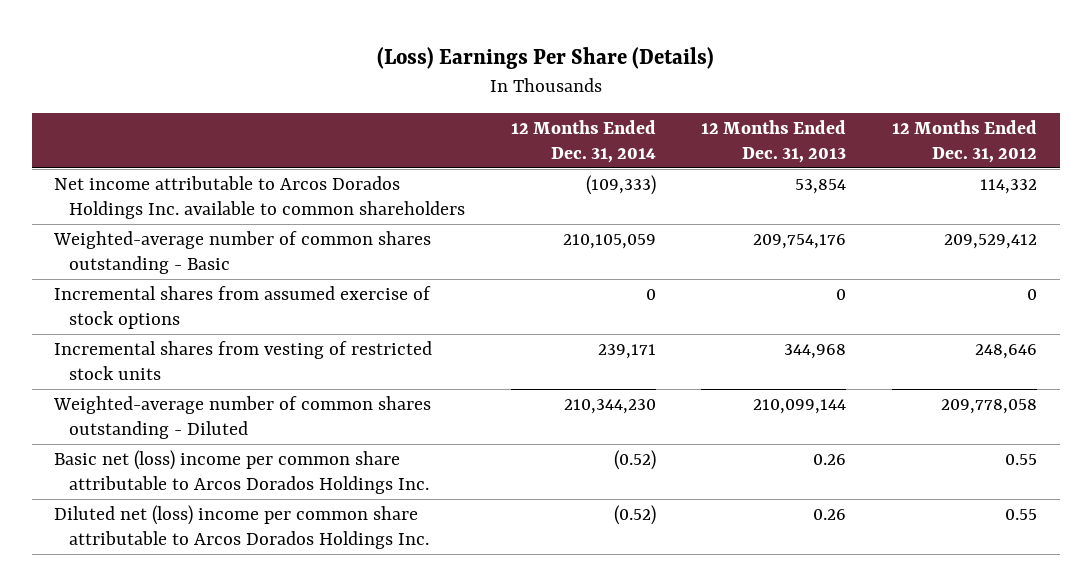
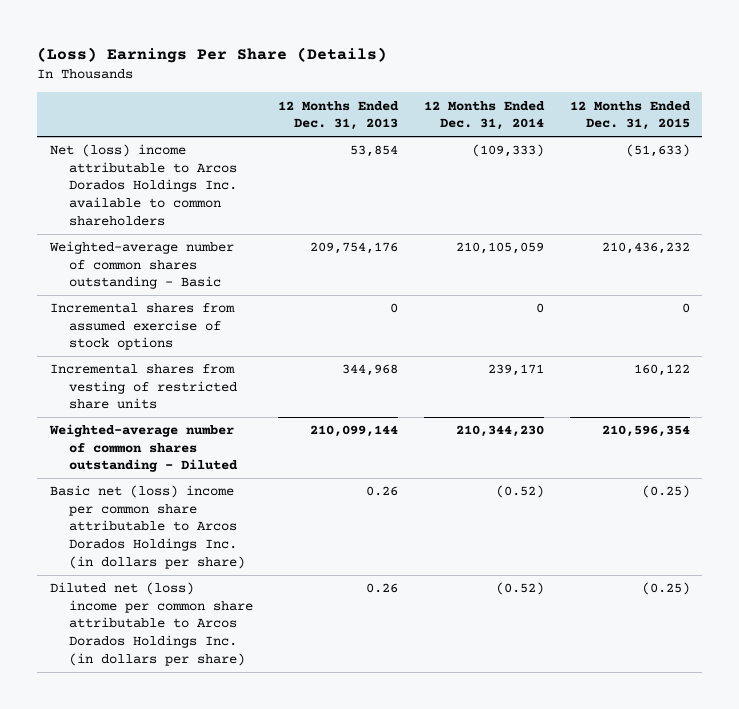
[891,120,1037,163] 12 Months Ended Dec. 31, 2012 -> none
none -> [569,100,691,131] 12 Months Ended Dec. 31, 2015
[54,176,466,219] Net income attributable to Arcos Dorados Holdings Inc. available to common shareholders -> [49,144,237,226] Net (loss) income attributable to Arcos Dorados Holdings Inc. available to common shareholders
[54,341,433,380] Incremental shares from vesting of restricted stock units -> [49,364,237,410] Incremental shares from vesting of restricted share units
[54,450,430,494] Basic net (loss) income per common share attributable to Arcos Dorados Holdings Inc. -> [49,485,245,569] Basic net (loss) income per common share attributable to Arcos Dorados Holdings Inc. (in dollars per share)
[54,505,430,549] Diluted net (loss) income per common share attributable to Arcos Dorados Holdings Inc. -> [49,582,253,666] Diluted net (loss) income per common share attributable to Arcos Dorados Holdings Inc. (in dollars per share)

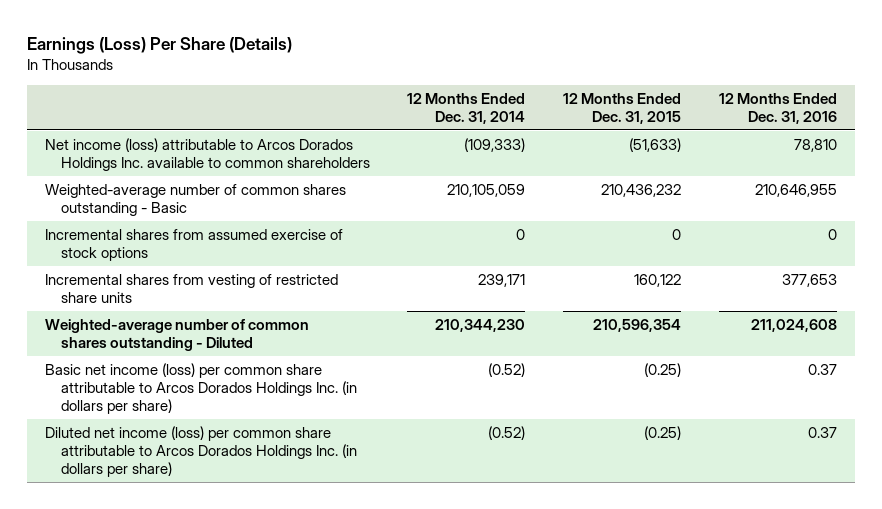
[36,46,387,63] (Loss) Earnings Per Share (Details) -> [26,36,292,54] Earnings (Loss) Per Share (Details)
[278,100,400,131] 12 Months Ended Dec. 31, 2013 -> none
none -> [718,93,837,124] 12 Months Ended Dec. 31, 2016
[49,144,237,226] Net (loss) income attributable to Arcos Dorados Holdings Inc. available to common shareholders -> [45,138,370,171] Net income (loss) attributable to Arcos Dorados Holdings Inc. available to common shareholders
[49,485,245,569] Basic net (loss) income per common share attributable to Arcos Dorados Holdings Inc. (in dollars per share) -> [45,363,357,414] Basic net income (loss) per common share attributable to Arcos Dorados Holdings Inc. (in dollars per share)
[49,582,253,666] Diluted net (loss) income per common share attributable to Arcos Dorados Holdings Inc. (in dollars per share) -> [45,426,357,477] Diluted net income (loss) per common share attributable to Arcos Dorados Holdings Inc. (in dollars per share)

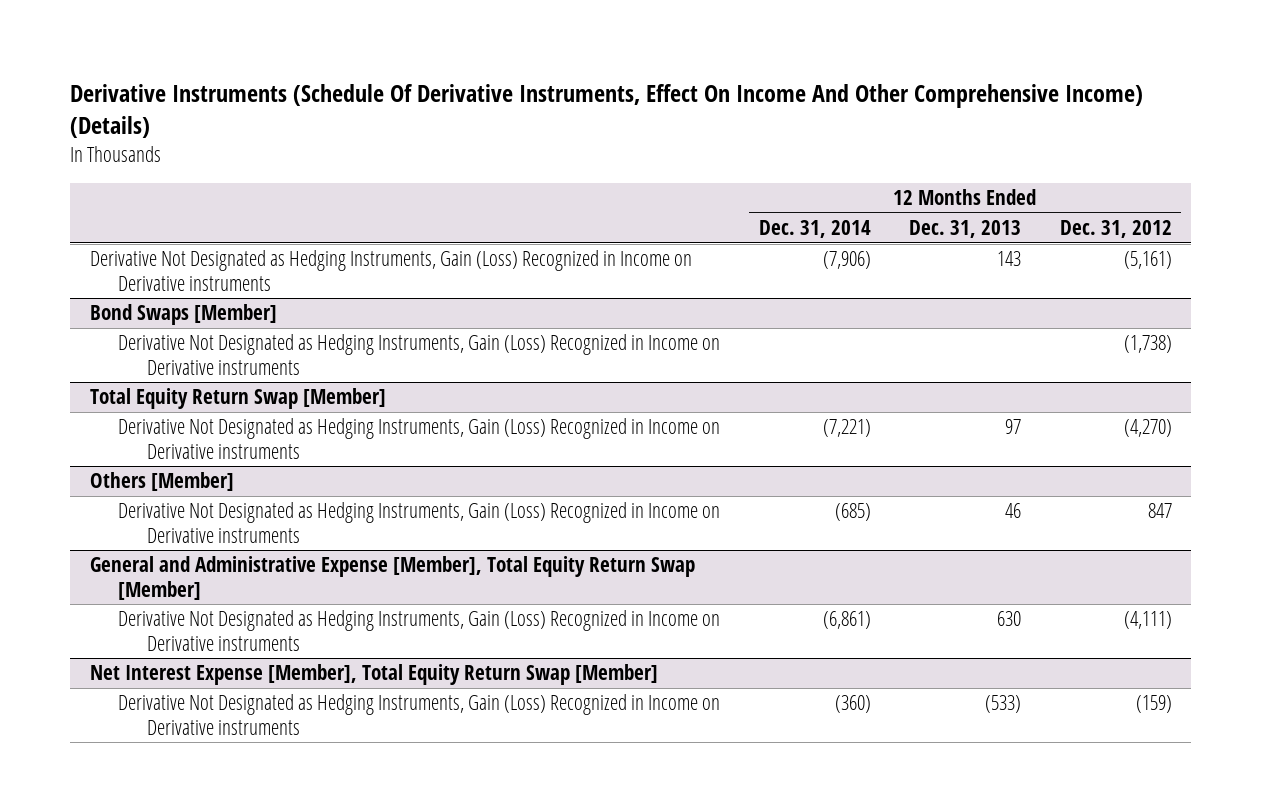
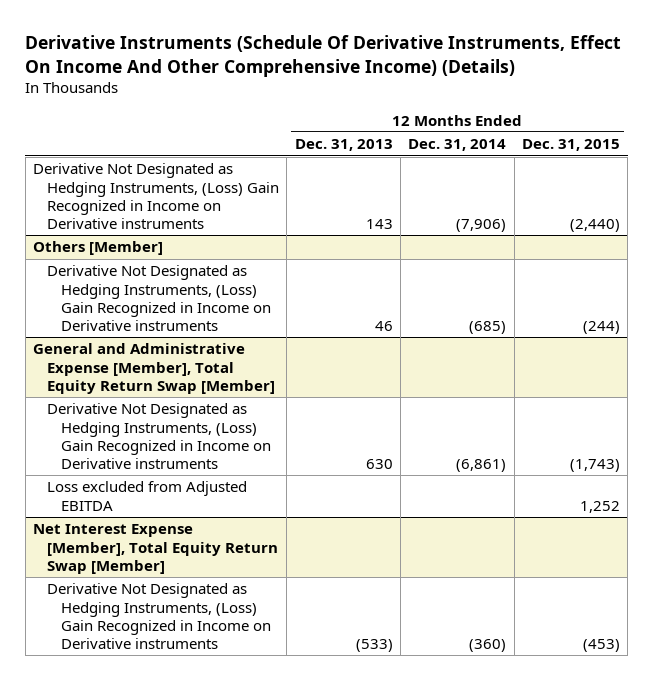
[1059,220,1172,239] Dec. 31, 2012 -> none
none -> [521,139,620,152] Dec. 31, 2015
[89,304,277,326] Bond Swaps [Member] -> none
[118,334,721,375] Derivative Not Designated as Hedging Instruments, Gain (Loss) Recognized in Income on Derivative instruments -> none
[89,388,386,410] Total Equity Return Swap [Member] -> none
[118,418,721,459] Derivative Not Designated as Hedging Instruments, Gain (Loss) Recognized in Income on Derivative instruments -> none
[89,250,692,291] Derivative Not Designated as Hedging Instruments, Gain (Loss) Recognized in Income on Derivative instruments -> [33,163,279,229] Derivative Not Designated as Hedging Instruments, (Loss) Gain Recognized in Income on Derivative instruments
[118,502,721,543] Derivative Not Designated as Hedging Instruments, Gain (Loss) Recognized in Income on Derivative instruments -> [46,265,271,331] Derivative Not Designated as Hedging Instruments, (Loss) Gain Recognized in Income on Derivative instruments
[118,610,721,651] Derivative Not Designated as Hedging Instruments, Gain (Loss) Recognized in Income on Derivative instruments -> [46,403,271,469] Derivative Not Designated as Hedging Instruments, (Loss) Gain Recognized in Income on Derivative instruments
none -> [46,481,247,511] Loss excluded from Adjusted EBITDA
[118,694,721,735] Derivative Not Designated as Hedging Instruments, Gain (Loss) Recognized in Income on Derivative instruments -> [46,583,271,649] Derivative Not Designated as Hedging Instruments, (Loss) Gain Recognized in Income on Derivative instruments

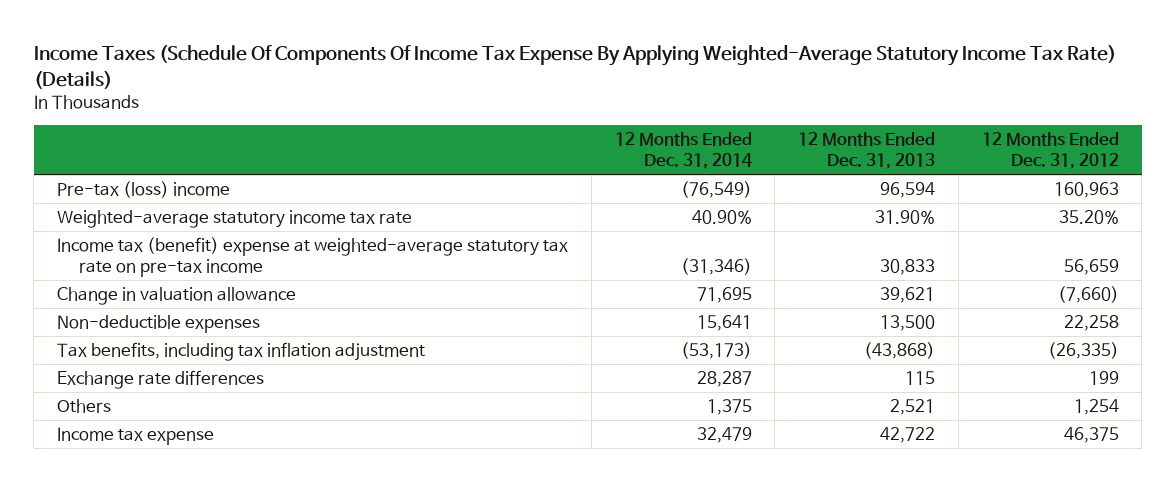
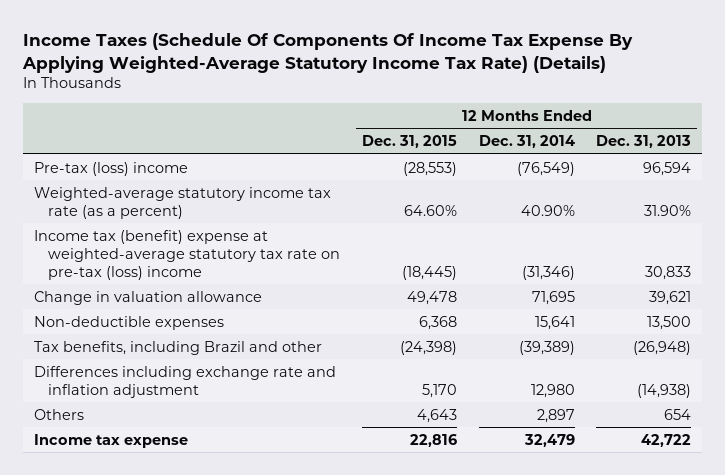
[981,131,1119,170] 12 Months Ended Dec. 31, 2012 -> none
none -> [361,135,457,149] Dec. 31, 2015
[56,209,412,228] Weighted-average statutory income tax rate -> [34,186,332,219] Weighted-average statutory income tax rate (as a percent)
[56,236,568,278] Income tax (benefit) expense at weighted-average statutory tax rate on pre-tax income -> [34,229,340,280] Income tax (benefit) expense at weighted-average statutory tax rate on pre-tax (loss) income
[56,341,425,361] Tax benefits, including tax inflation adjustment -> none
[56,369,264,389] Exchange rate differences -> none
none -> [34,340,323,355] Tax benefits, including Brazil and other
none -> [34,365,337,398] Differences including exchange rate and inflation adjustment
[706,398,752,415] 1,375 -> [536,408,575,423] 2,897
[890,398,936,415] 2,521 -> [664,408,692,420] 654

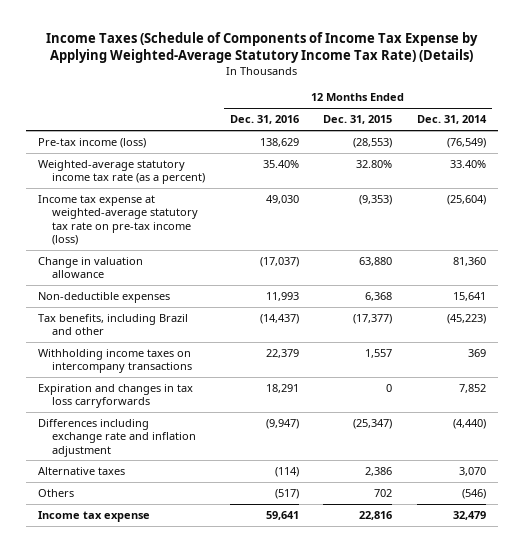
[22,32,634,73] Income Taxes (Schedule Of Components Of Income Tax Expense By Applying Weighted-Average Statutory Income Tax Rate) (Details) -> [45,32,478,64] Income Taxes (Schedule of Components of Income Tax Expense by Applying Weighted-Average Statutory Income Tax Rate) (Details)
[596,135,692,149] Dec. 31, 2013 -> none
none -> [229,115,299,125] Dec. 31, 2016
[34,161,189,176] Pre-tax (loss) income -> [37,137,146,148] Pre-tax income (loss)
[403,204,457,216] 64.60% -> [356,159,393,168] 32.80%
[520,204,575,216] 40.90% -> [449,159,486,168] 33.40%
[34,229,340,280] Income tax (benefit) expense at weighted-average statutory tax rate on pre-tax (loss) income -> [37,194,199,245] Income tax expense at weighted-average statutory tax rate on pre-tax income (loss)
[401,265,457,280] (18,445) -> [359,194,393,205] (9,353)
[521,265,575,280] (31,346) -> [446,194,486,205] (25,604)
[406,290,457,305] 49,478 -> [359,256,393,266] 63,880
[531,290,575,305] 71,695 -> [452,256,486,266] 81,360
[399,340,457,355] (24,398) -> [353,313,393,324] (17,377)
[518,340,575,355] (39,389) -> [446,313,486,324] (45,223)
none -> [37,348,193,374] Withholding income taxes on intercompany transactions
none -> [37,383,193,409] Expiration and changes in tax loss carryforwards
[421,383,457,398] 5,170 -> [353,418,393,429] (25,347)
[530,383,575,398] 12,980 -> [452,418,486,429] (4,440)
none -> [37,466,125,475] Alternative taxes
[416,408,457,423] 4,643 -> [374,488,393,497] 702
[536,408,575,423] 2,897 -> [461,488,486,499] (546)

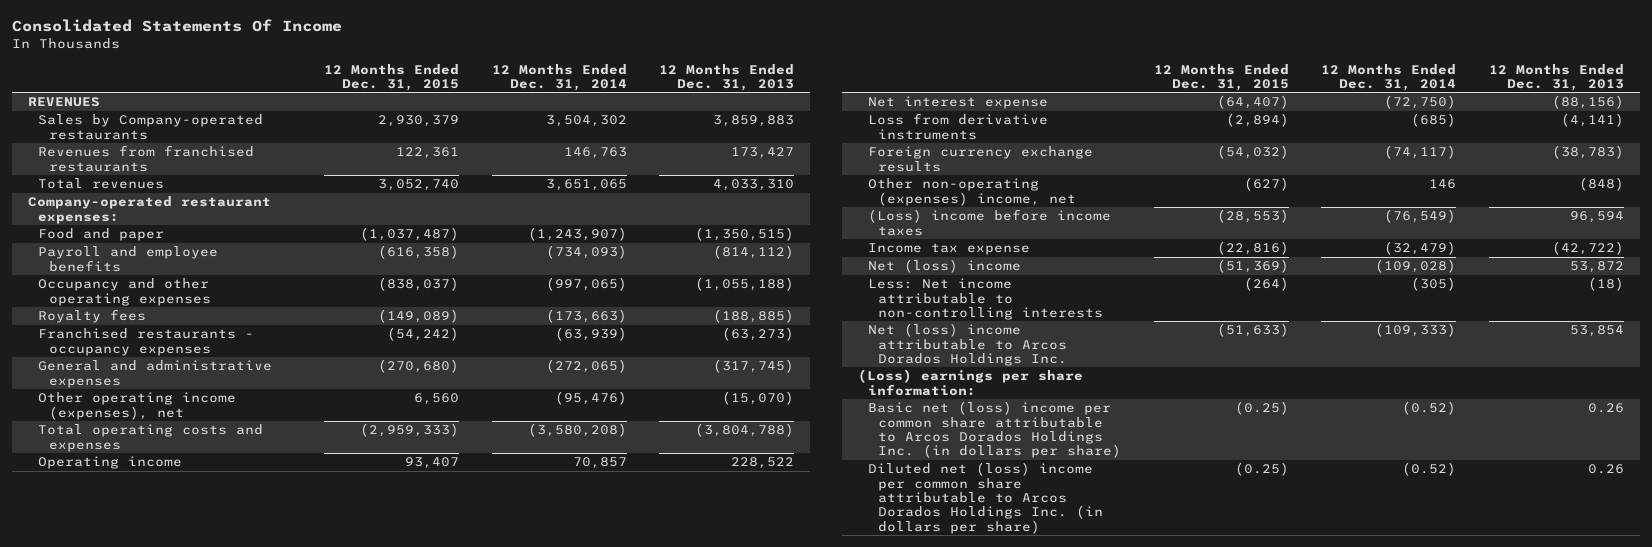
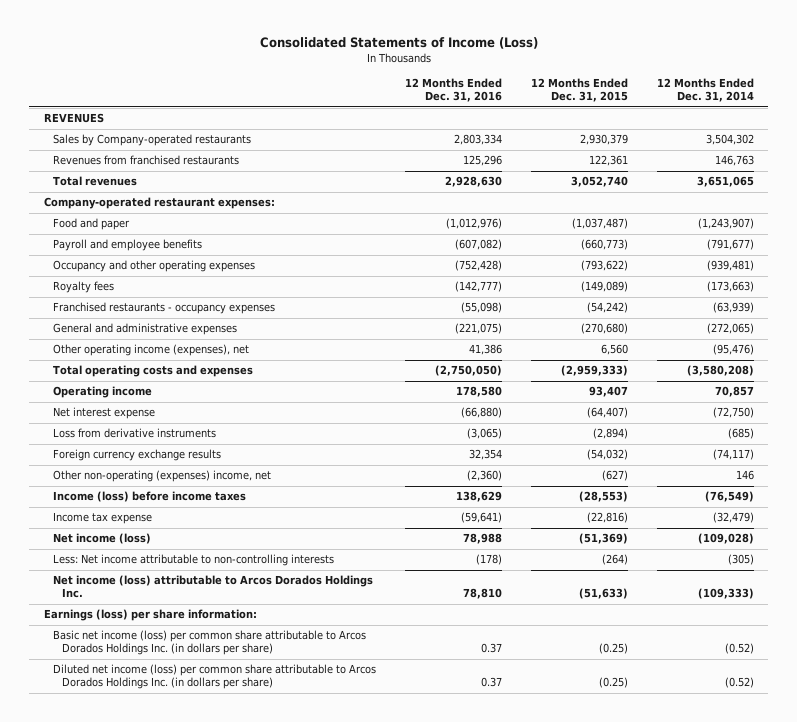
[11,19,342,33] Consolidated Statements Of Income -> [259,36,538,49] Consolidated Statements of Income (Loss)
[659,63,795,91] 12 Months Ended Dec. 31, 2013 -> none
none -> [404,78,502,103] 12 Months Ended Dec. 31, 2016
[378,245,460,260] (616,358) -> [580,239,628,251] (660,773)
[545,245,627,260] (734,093) -> [706,239,754,251] (791,677)
[378,277,460,292] (838,037) -> [580,260,628,272] (793,622)
[545,277,627,292] (997,065) -> [706,260,754,272] (939,481)
[868,209,1112,236] (Loss) income before income taxes -> [52,491,246,503] Income (loss) before income taxes
[868,259,1022,274] Net (loss) income -> [52,533,151,545] Net income (loss)
[868,323,1068,366] Net (loss) income attributable to Arcos Dorados Holdings Inc. -> [52,575,373,599] Net income (loss) attributable to Arcos Dorados Holdings Inc.
[857,369,1083,396] (Loss) earnings per share information: -> [43,609,257,622] Earnings (loss) per share information:
[868,401,1122,459] Basic net (loss) income per common share attributable to Arcos Dorados Holdings Inc. (in dollars per share) -> [52,630,366,656] Basic net income (loss) per common share attributable to Arcos Dorados Holdings Inc. (in dollars per share)
[868,462,1104,534] Diluted net (loss) income per common share attributable to Arcos Dorados Holdings Inc. (in dollars per share) -> [52,664,376,690] Diluted net income (loss) per common share attributable to Arcos Dorados Holdings Inc. (in dollars per share)

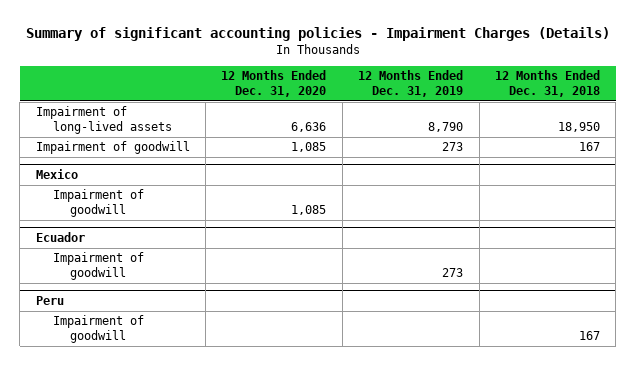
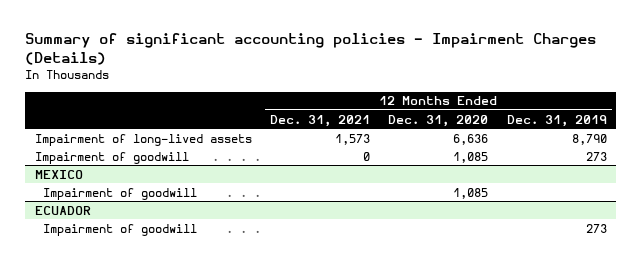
[494,70,600,97] 12 Months Ended Dec. 31, 2018 -> none
none -> [270,114,371,127] Dec. 31, 2021
[35,168,78,179] Mexico -> [34,169,83,179] MEXICO
[35,231,85,242] Ecuador -> [34,205,91,215] ECUADOR
[35,295,64,305] Peru -> none
[53,315,145,344] Impairment of goodwill -> none

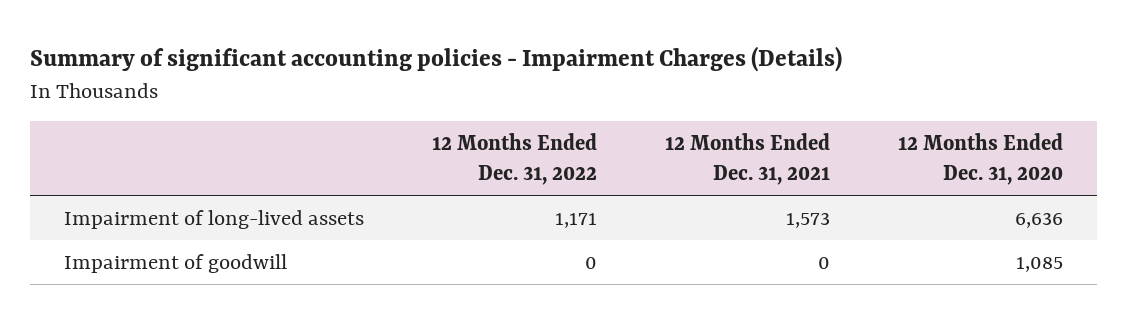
[506,114,607,127] Dec. 31, 2019 -> none
none -> [432,132,598,186] 12 Months Ended Dec. 31, 2022
[34,169,83,179] MEXICO -> none
[43,187,198,200] Impairment of goodwill -> none
[34,205,91,215] ECUADOR -> none
[43,223,198,236] Impairment of goodwill -> none

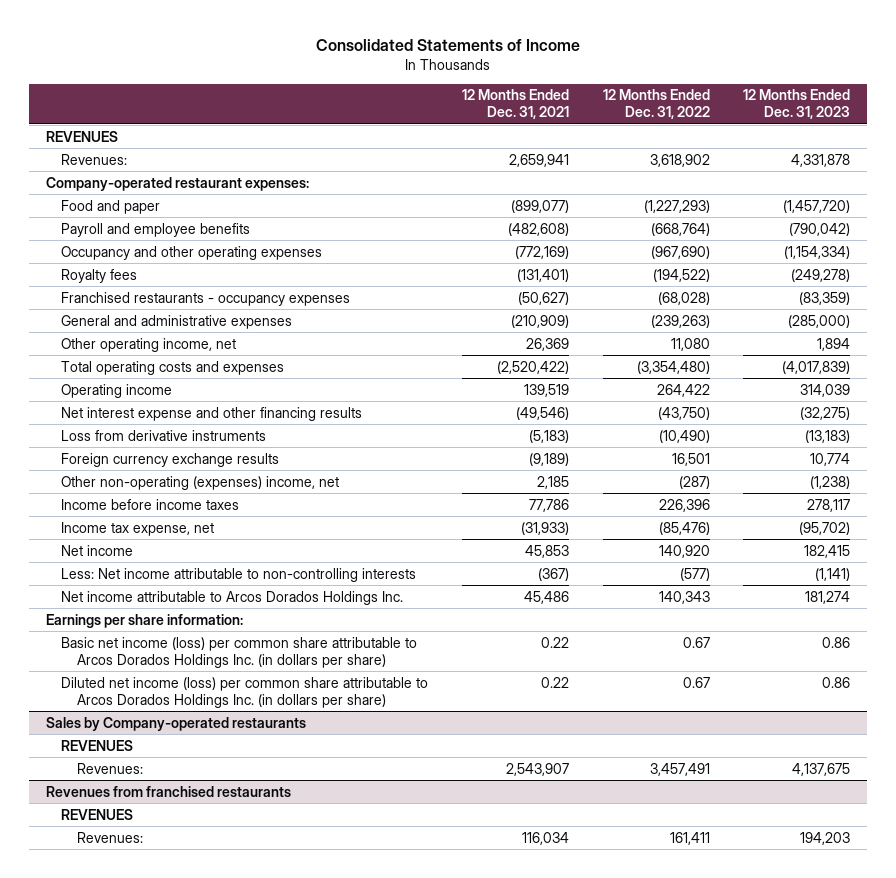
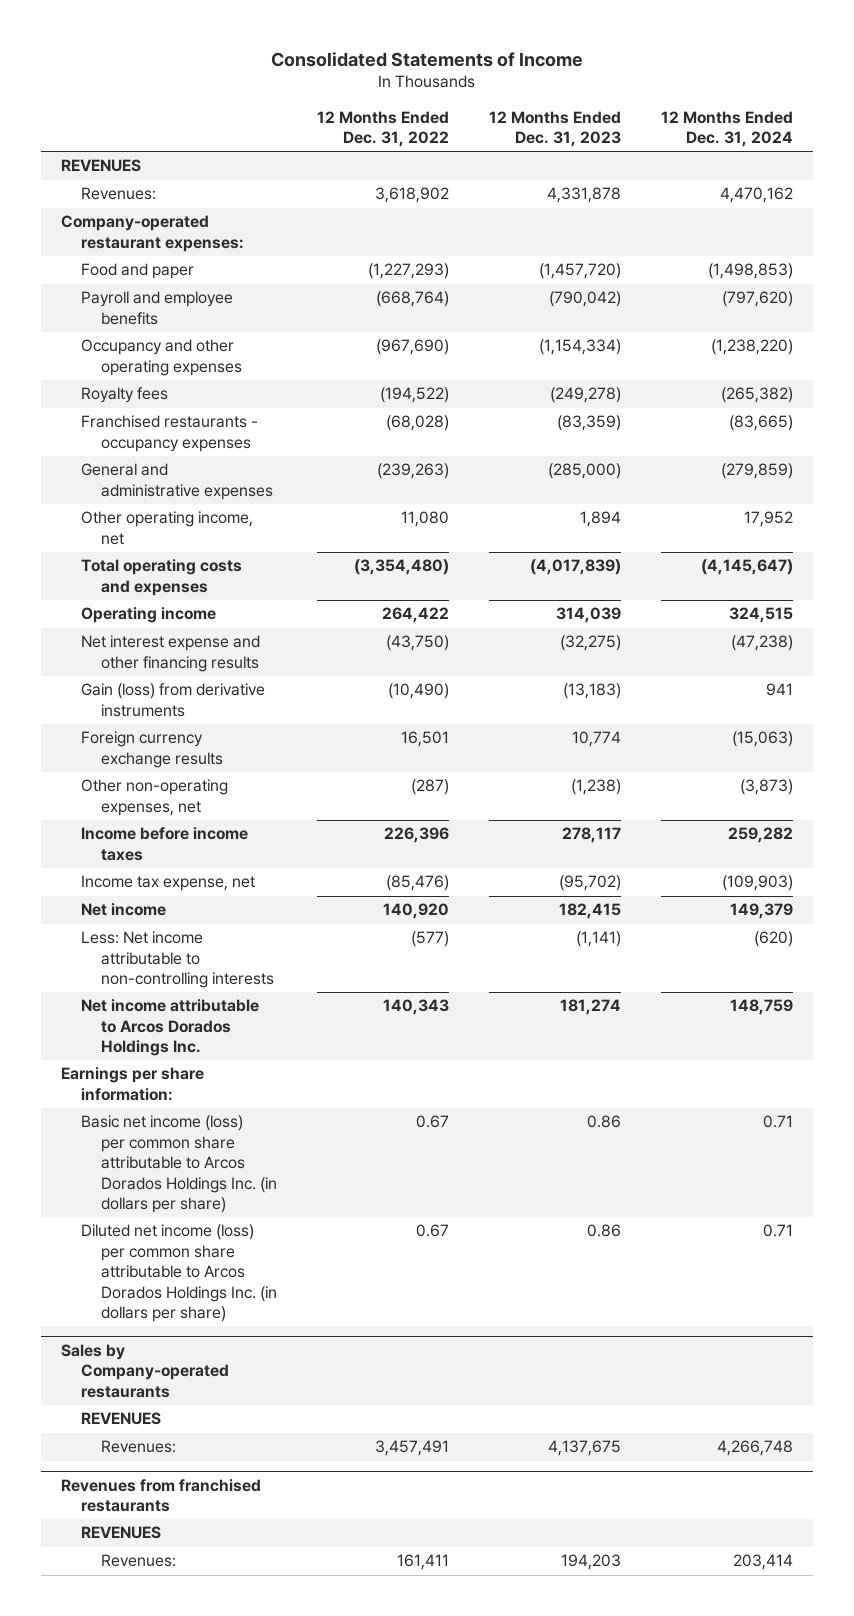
[462,89,570,120] 12 Months Ended Dec. 31, 2021 -> none
none -> [660,110,793,148] 12 Months Ended Dec. 31, 2024
[61,429,267,441] Loss from derivative instruments -> [81,683,266,717] Gain (loss) from derivative instruments
[61,475,340,490] Other non-operating (expenses) income, net -> [81,779,229,816] Other non-operating expenses, net

